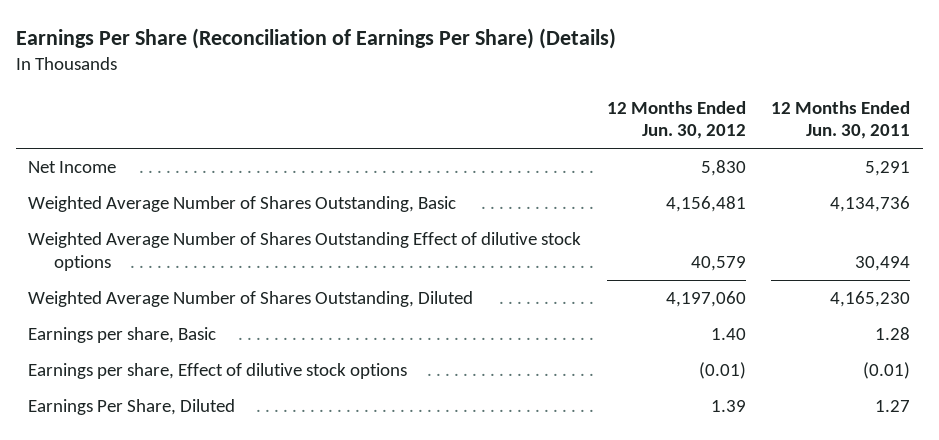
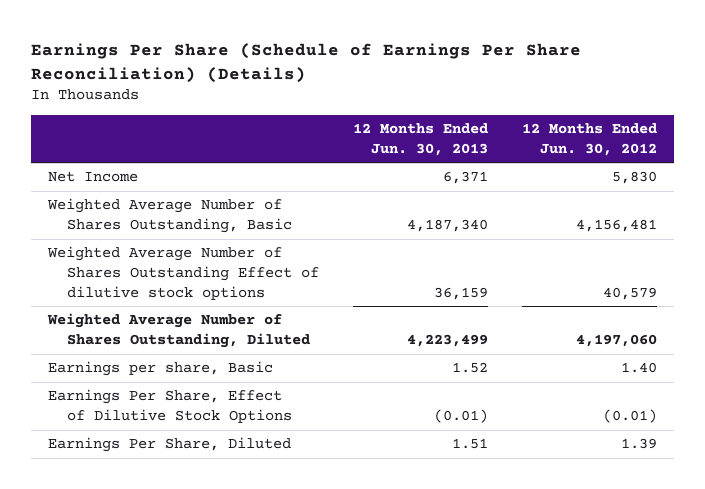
[15,27,616,49] Earnings Per Share (Reconciliation of Earnings Per Share) (Details) -> [31,42,582,83] Earnings Per Share (Schedule of Earnings Per Share Reconciliation) (Details)
[771,100,911,140] 12 Months Ended Jun. 30, 2011 -> none
none -> [352,123,488,156] 12 Months Ended Jun. 30, 2013
[28,363,408,380] Earnings per share, Effect of dilutive stock options -> [48,389,292,424] Earnings Per Share, Effect of Dilutive Stock Options

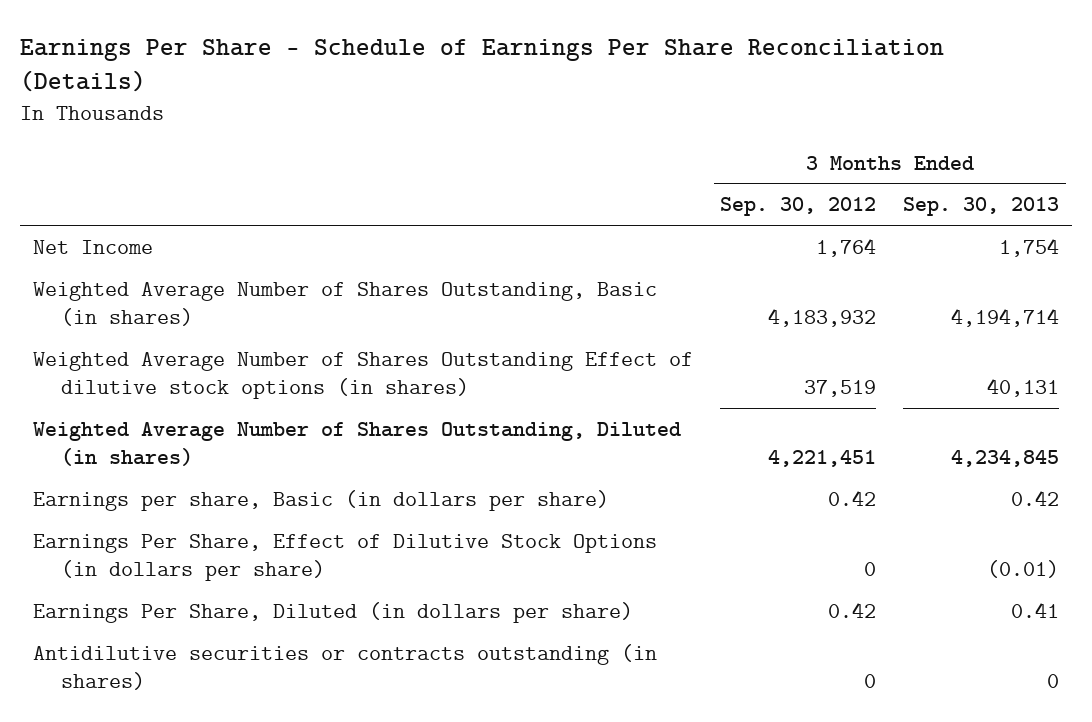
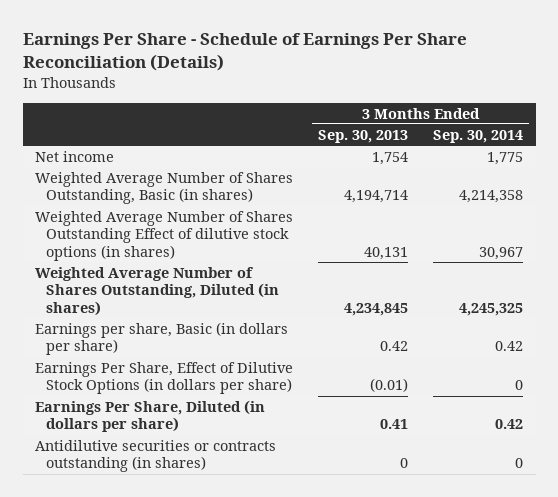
[720,197,877,217] Sep. 30, 2012 -> none
none -> [433,129,524,143] Sep. 30, 2014
[33,239,154,254] Net Income -> [35,150,115,162] Net income

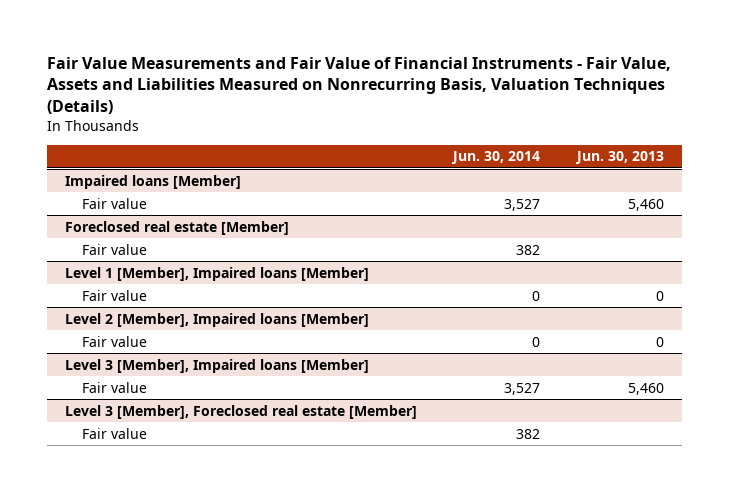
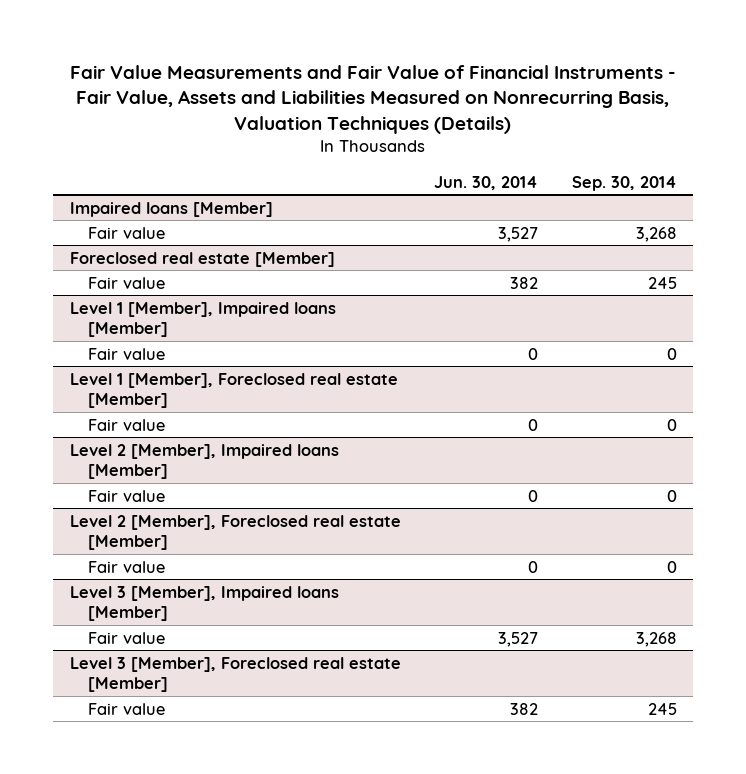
[574,151,664,165] Jun. 30, 2013 -> none
none -> [571,175,677,191] Sep. 30, 2014
none -> [69,372,398,409] Level 1 [Member], Foreclosed real estate [Member]
none -> [87,418,165,431] Fair value
none -> [69,514,401,551] Level 2 [Member], Foreclosed real estate [Member]
none -> [87,560,165,573] Fair value

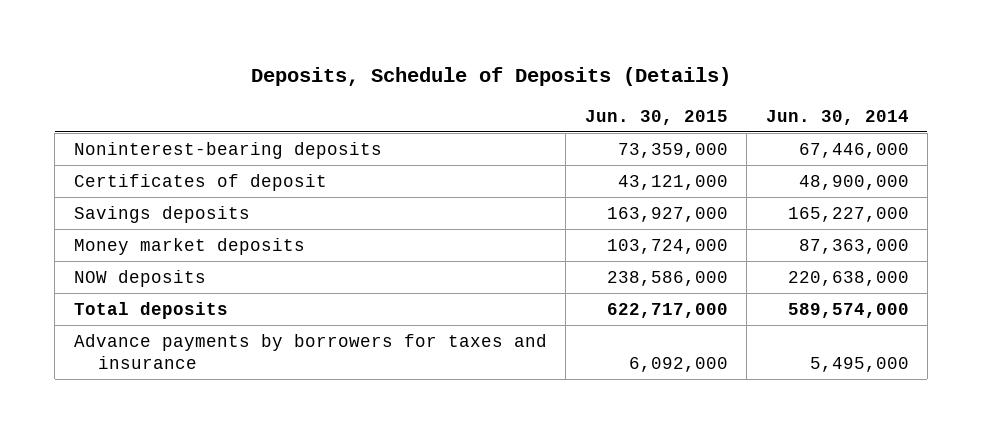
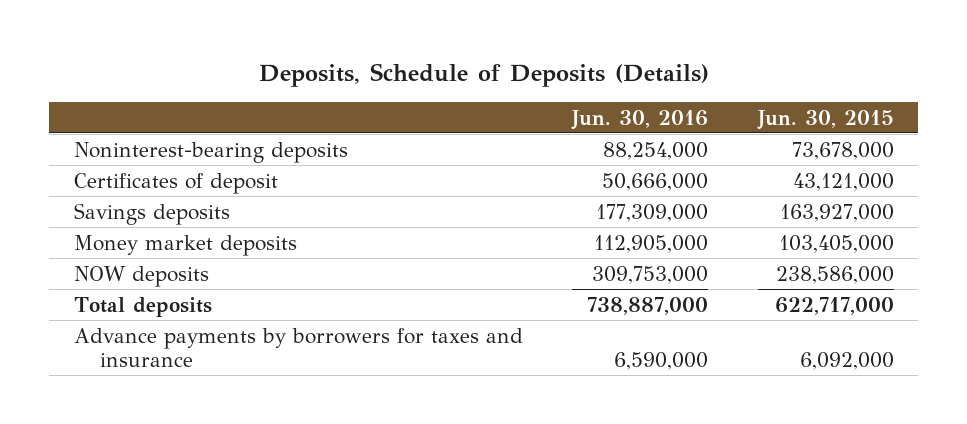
[765,109,909,125] Jun. 30, 2014 -> none
none -> [571,109,709,130] Jun. 30, 2016
[617,142,728,158] 73,359,000 -> [791,141,894,160] 73,678,000
[606,238,728,254] 103,724,000 -> [778,234,894,253] 103,405,000

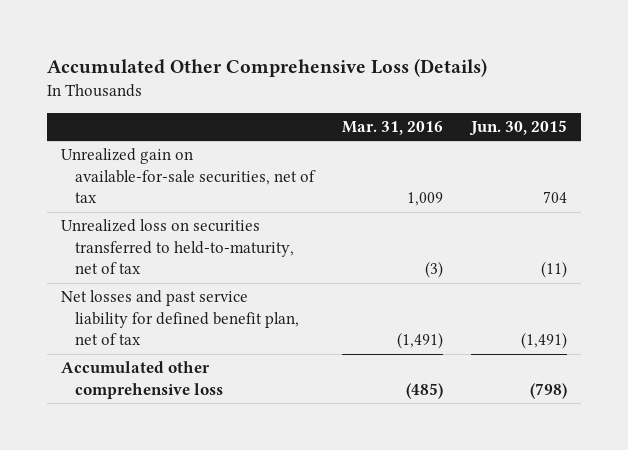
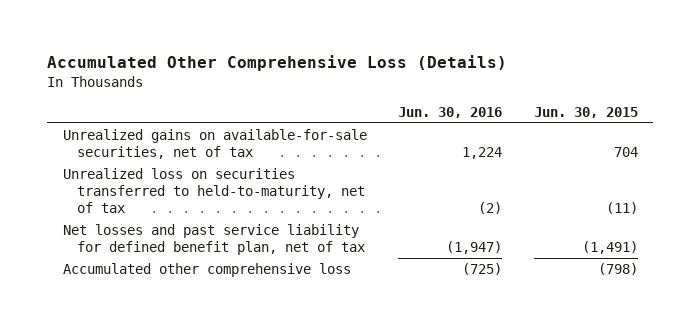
[341,120,443,135] Mar. 31, 2016 -> none
none -> [398,106,503,118] Jun. 30, 2016
[60,148,317,204] Unrealized gain on available-for-sale securities, net of tax -> [62,128,367,159] Unrealized gains on available-for-sale securities, net of tax

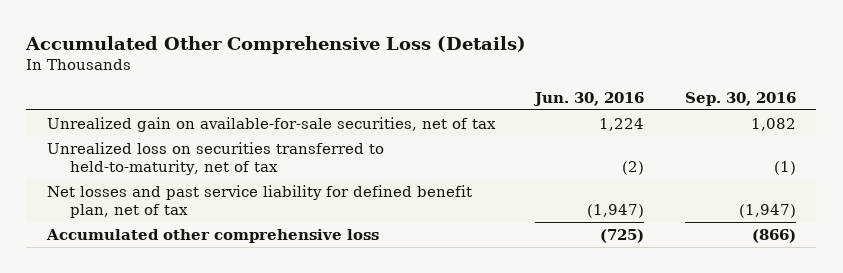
[533,106,638,118] Jun. 30, 2015 -> none
none -> [685,91,797,106] Sep. 30, 2016
[62,128,367,159] Unrealized gains on available-for-sale securities, net of tax -> [46,116,496,132] Unrealized gain on available-for-sale securities, net of tax

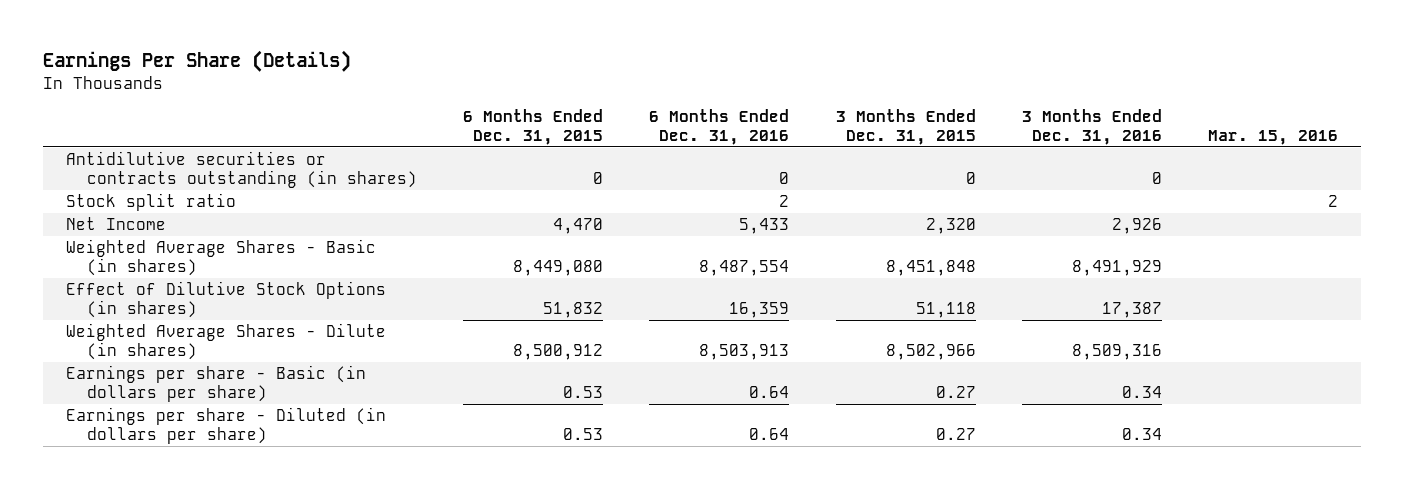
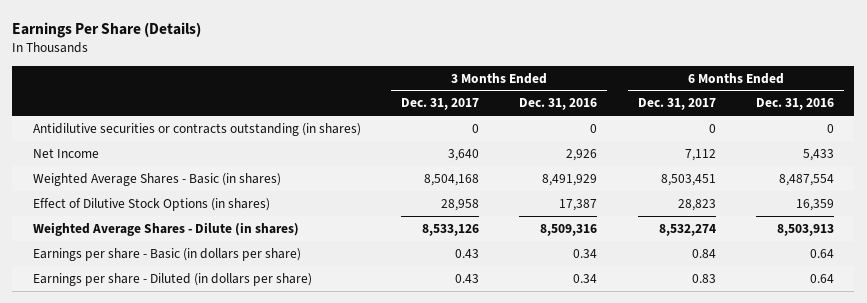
[462,108,603,145] 6 Months Ended Dec. 31, 2015 -> none
[835,108,976,145] 3 Months Ended Dec. 31, 2015 -> none
[1208,129,1339,145] Mar. 15, 2016 -> none
none -> [400,98,479,111] Dec. 31, 2017
none -> [637,98,716,111] Dec. 31, 2017
[65,193,236,212] Stock split ratio -> none

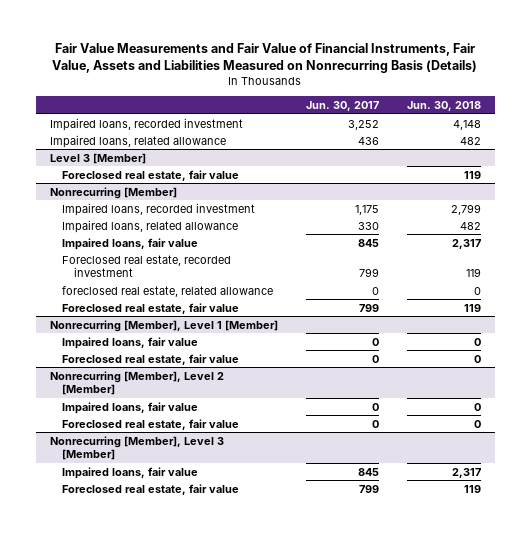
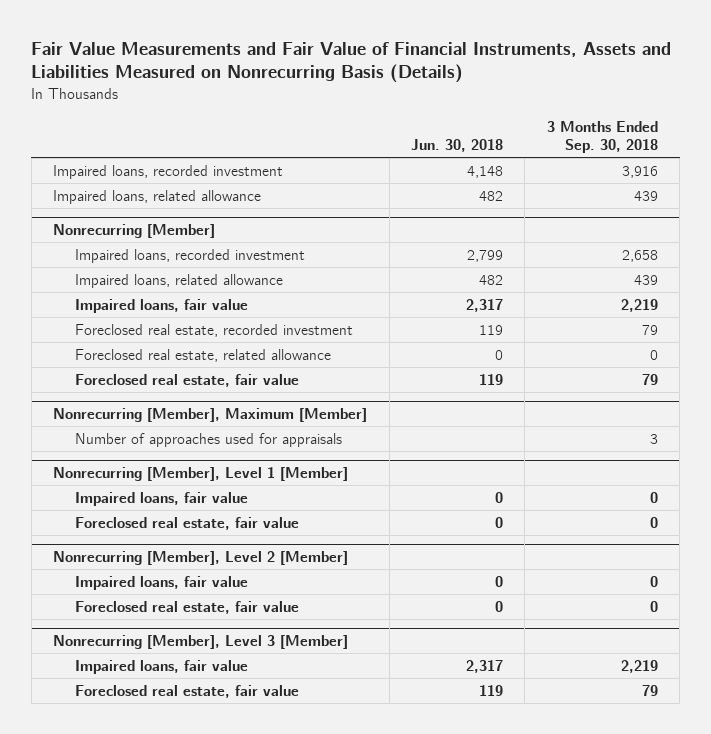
[52,42,478,74] Fair Value Measurements and Fair Value of Financial Instruments, Fair Value, Assets and Liabilities Measured on Nonrecurring Basis (Details) -> [31,41,672,84] Fair Value Measurements and Fair Value of Financial Instruments, Assets and Liabilities Measured on Nonrecurring Basis (Details)
[305,100,379,111] Jun. 30, 2017 -> none
none -> [546,120,658,153] 3 Months Ended Sep. 30, 2018
[49,152,146,164] Level 3 [Member] -> none
[61,169,239,181] Foreclosed real estate, fair value -> none
[61,285,273,297] foreclosed real estate, related allowance -> [74,348,331,362] Foreclosed real estate, related allowance
none -> [53,407,368,422] Nonrecurring [Member], Maximum [Member]
none -> [74,432,342,447] Number of approaches used for appraisals

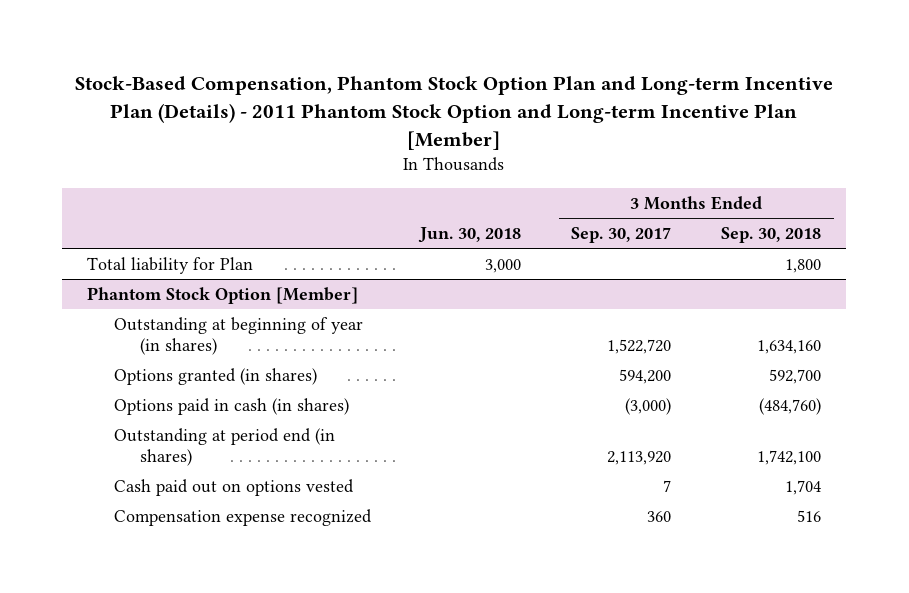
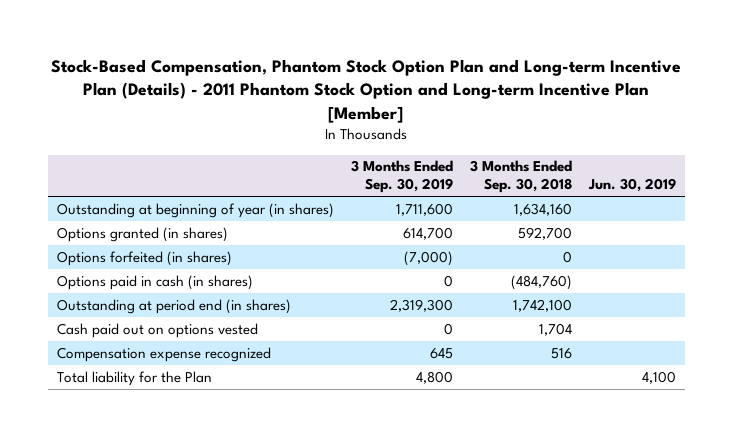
[418,227,522,244] Jun. 30, 2018 -> none
[571,227,672,244] Sep. 30, 2017 -> none
none -> [350,160,453,194] 3 Months Ended Sep. 30, 2019
none -> [587,178,676,193] Jun. 30, 2019
[87,256,254,274] Total liability for Plan -> none
[87,286,359,304] Phantom Stock Option [Member] -> none
none -> [56,250,232,266] Options forfeited (in shares)
none -> [56,370,212,386] Total liability for the Plan

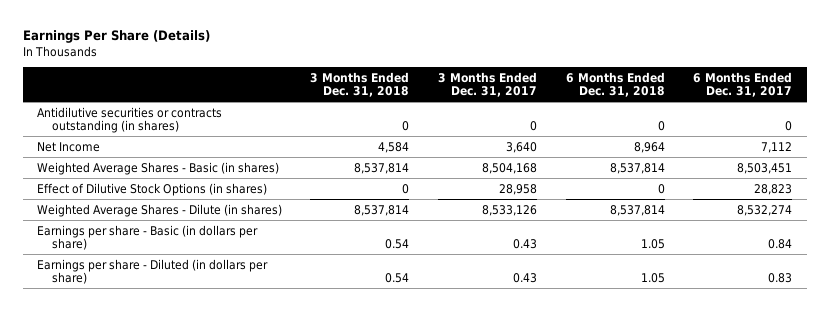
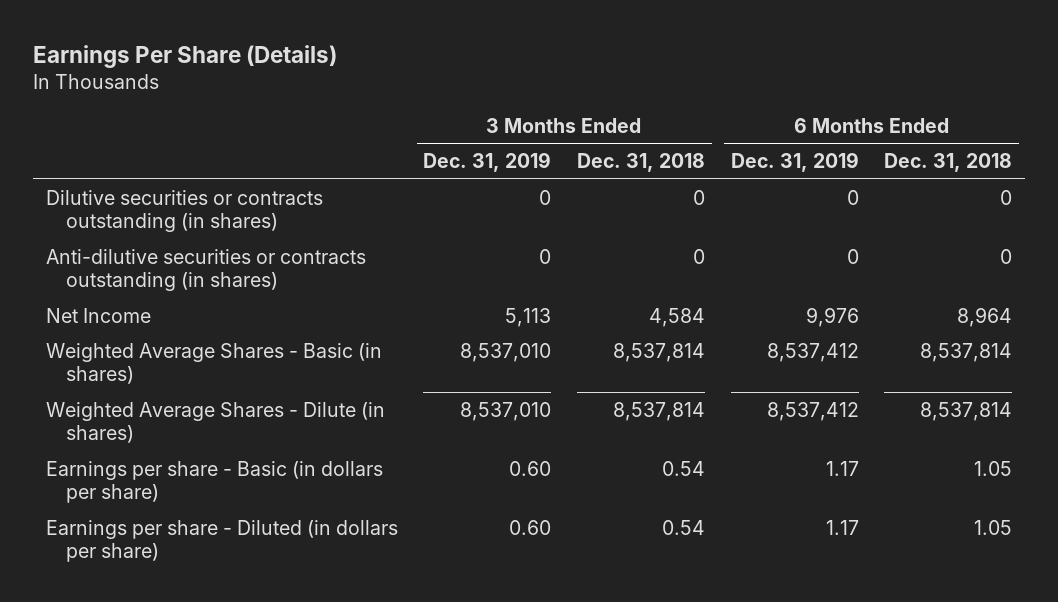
[438,71,538,97] 3 Months Ended Dec. 31, 2017 -> none
[693,71,793,97] 6 Months Ended Dec. 31, 2017 -> none
none -> [423,152,552,173] Dec. 31, 2019
none -> [730,152,859,173] Dec. 31, 2019
none -> [45,189,323,233] Dilutive securities or contracts outstanding (in shares)
[36,106,222,133] Antidilutive securities or contracts outstanding (in shares) -> [45,248,366,292] Anti-dilutive securities or contracts outstanding (in shares)
[36,182,267,196] Effect of Dilutive Stock Options (in shares) -> none

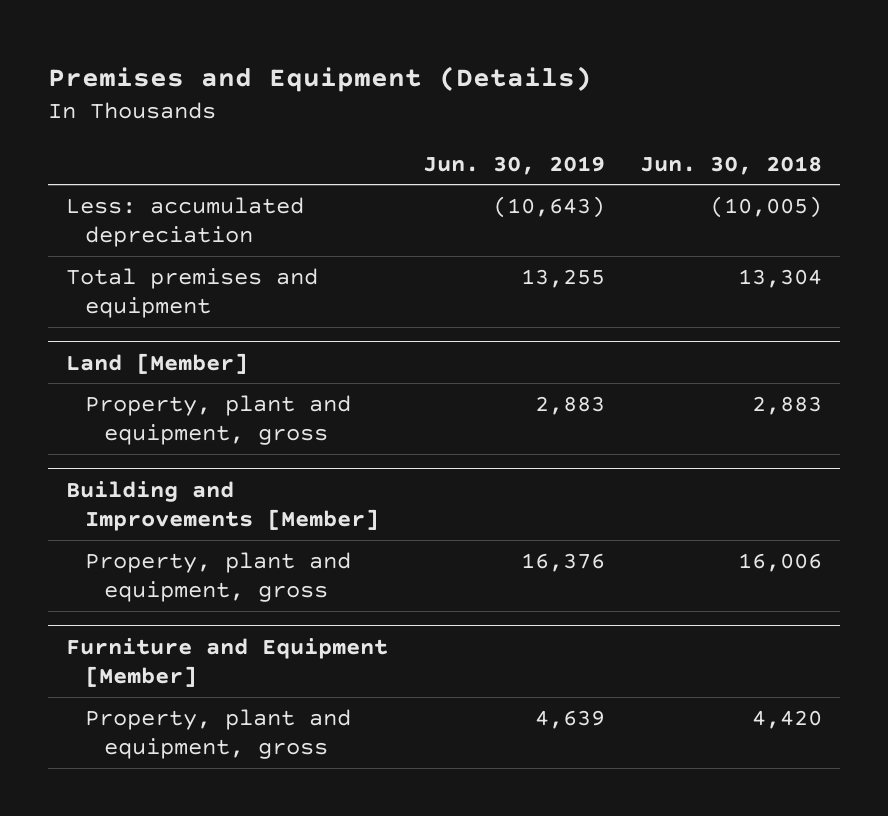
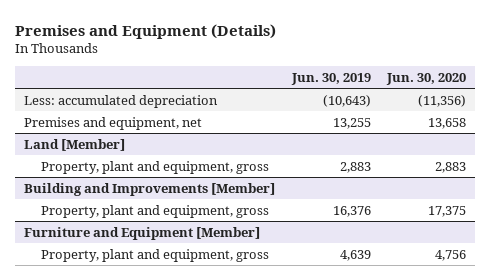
[640,155,823,175] Jun. 30, 2018 -> none
none -> [386,72,467,85] Jun. 30, 2020
[65,268,318,319] Total premises and equipment -> [23,116,202,130] Premises and equipment, net

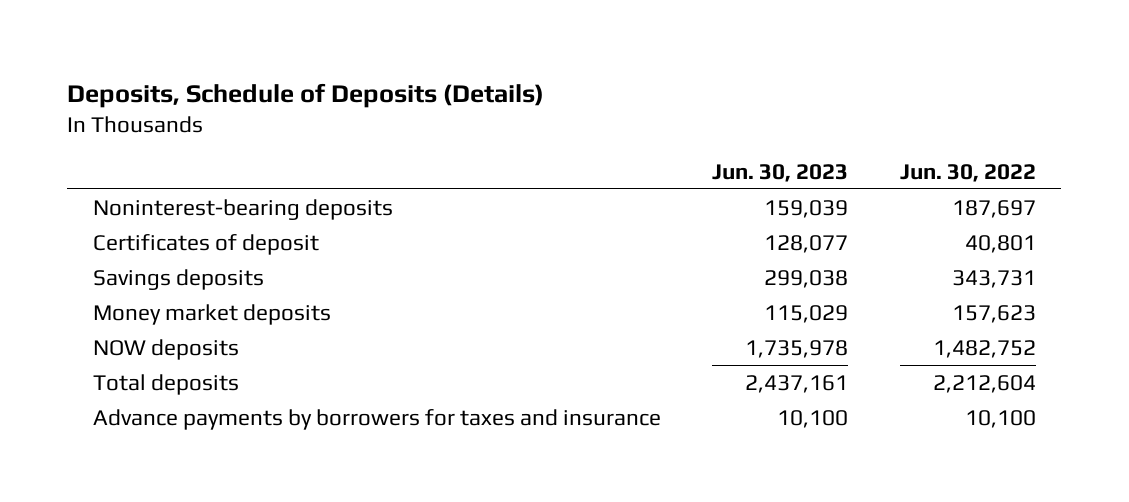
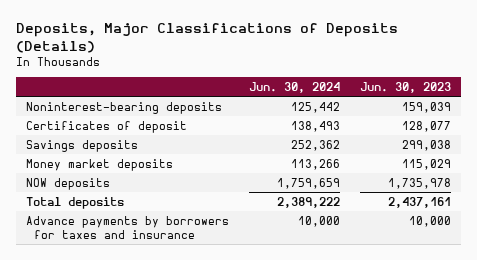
[67,82,545,108] Deposits, Schedule of Deposits (Details) -> [16,23,399,53] Deposits, Major Classifications of Deposits (Details)
[899,163,1036,182] Jun. 30, 2022 -> none
none -> [249,81,341,93] Jun. 30, 2024
[777,409,849,428] 10,100 -> [409,215,452,227] 10,000

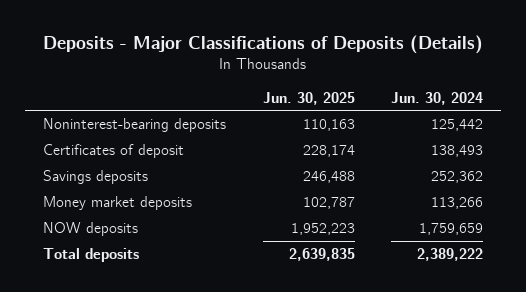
[16,23,399,53] Deposits, Major Classifications of Deposits (Details) -> [43,34,484,54] Deposits - Major Classifications of Deposits (Details)
[360,81,452,93] Jun. 30, 2023 -> none
none -> [262,91,355,105] Jun. 30, 2025
[26,215,230,239] Advance payments by borrowers for taxes and insurance -> none

